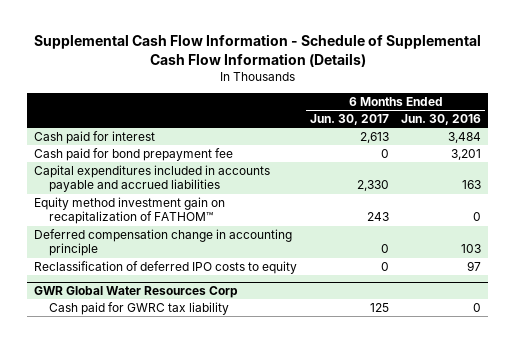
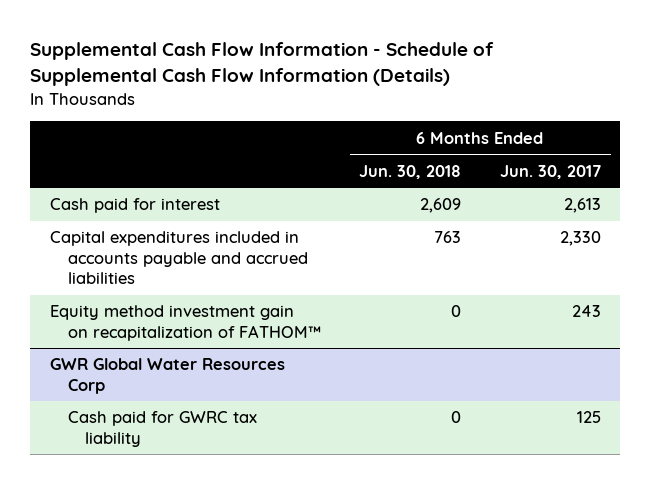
[401,114,482,126] Jun. 30, 2016 -> none
none -> [359,164,462,179] Jun. 30, 2018
[33,148,233,162] Cash paid for bond prepayment fee -> none
[33,229,292,257] Deferred compensation change in accounting principle -> none
[33,261,297,275] Reclassification of deferred IPO costs to equity -> none

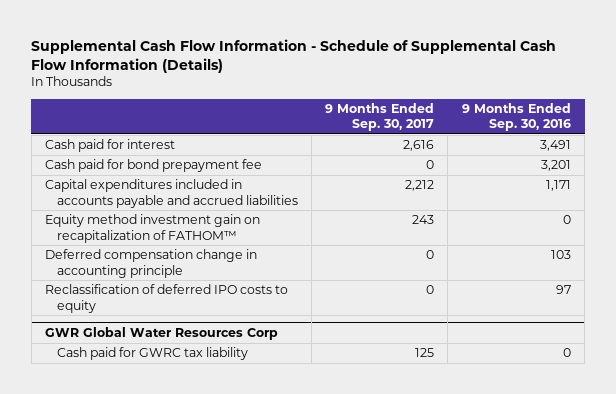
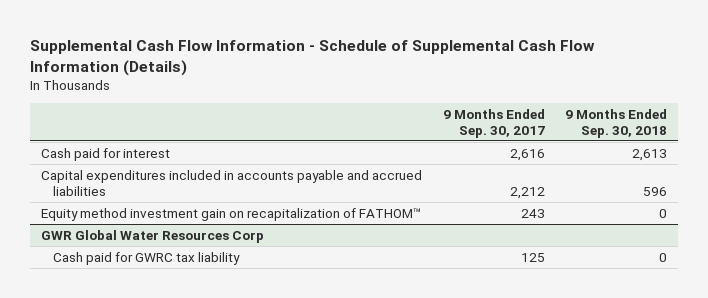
[461,102,571,132] 9 Months Ended Sep. 30, 2016 -> none
none -> [565,108,668,138] 9 Months Ended Sep. 30, 2018
[45,159,263,173] Cash paid for bond prepayment fee -> none
[45,249,258,278] Deferred compensation change in accounting principle -> none
[45,284,289,313] Reclassification of deferred IPO costs to equity -> none

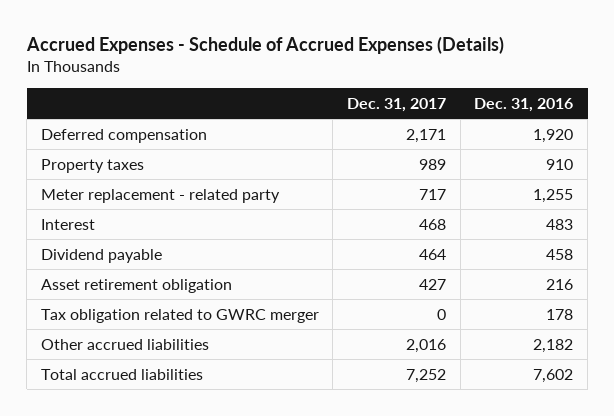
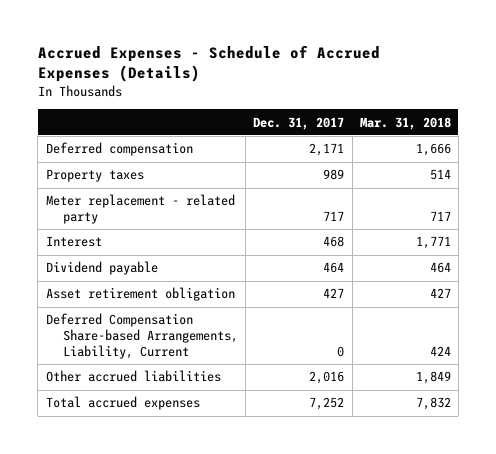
[474,97,574,112] Dec. 31, 2016 -> none
none -> [359,116,451,130] Mar. 31, 2018
[40,308,319,323] Tax obligation related to GWRC merger -> none
none -> [45,313,239,359] Deferred Compensation Share-based Arrangements, Liability, Current
[40,368,203,380] Total accrued liabilities -> [45,396,200,411] Total accrued expenses

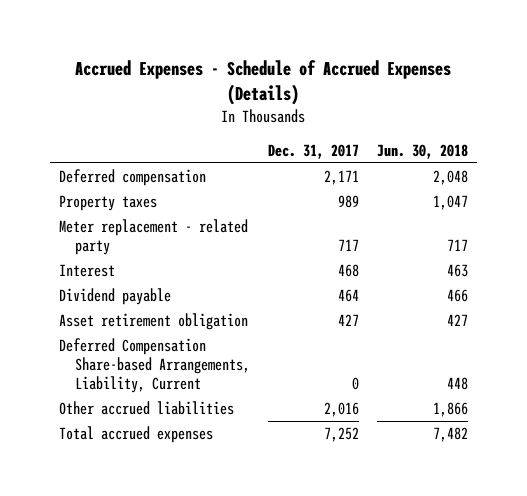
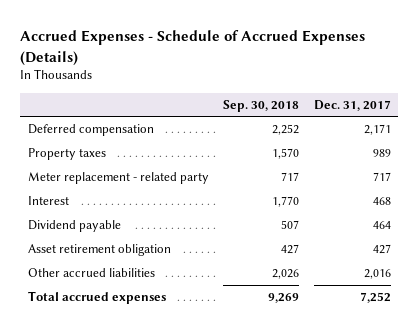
[376,143,468,159] Jun. 30, 2018 -> none
none -> [223,99,300,112] Sep. 30, 2018
[59,337,250,394] Deferred Compensation Share-based Arrangements, Liability, Current -> none

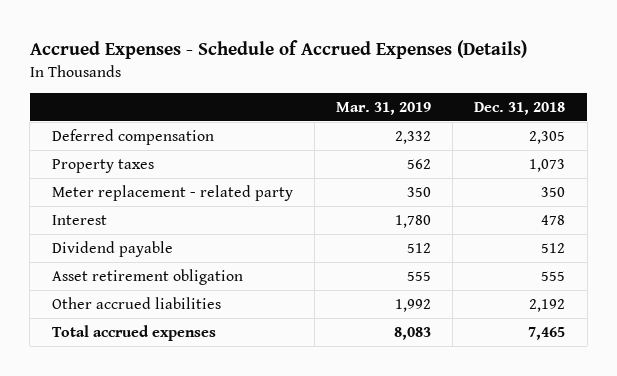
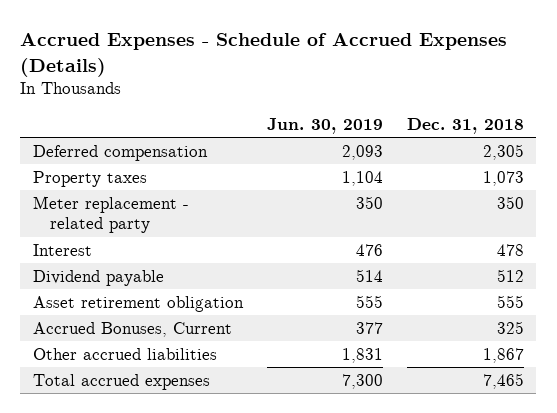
[336,101,432,115] Mar. 31, 2019 -> none
none -> [266,117,383,134] Jun. 30, 2019
none -> [32,321,232,337] Accrued Bonuses, Current
[529,298,566,312] 2,192 -> [483,347,525,363] 1,867

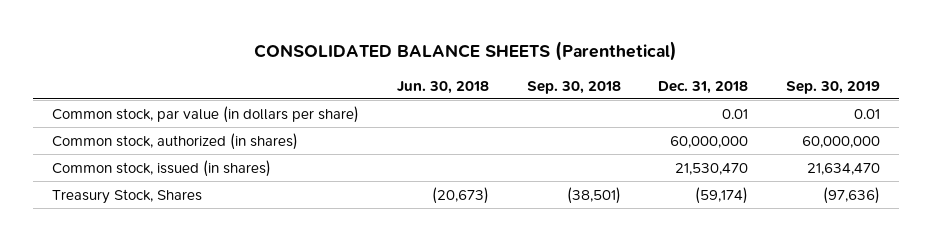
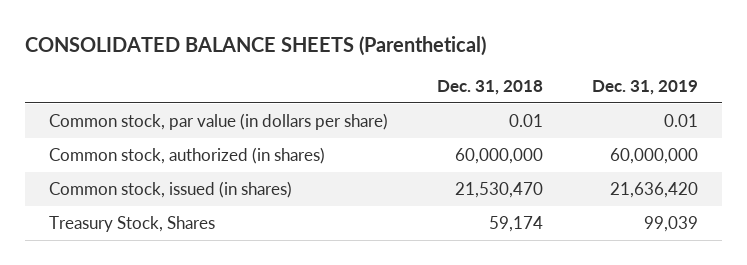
[396,80,489,94] Jun. 30, 2018 -> none
[526,80,621,94] Sep. 30, 2018 -> none
[785,80,880,94] Sep. 30, 2019 -> none
none -> [591,79,698,95] Dec. 31, 2019
[695,186,749,204] (59,174) -> [488,216,543,233] 59,174

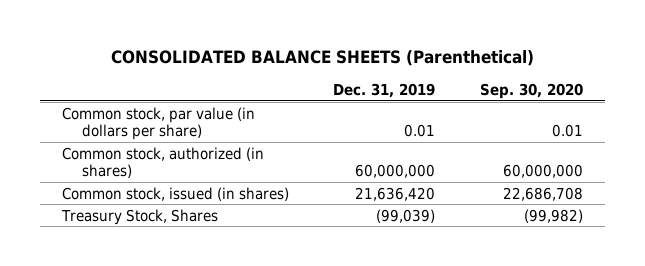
[436,79,543,95] Dec. 31, 2018 -> none
none -> [479,82,583,99] Sep. 30, 2020
[643,216,698,233] 99,039 -> [376,208,436,223] (99,039)

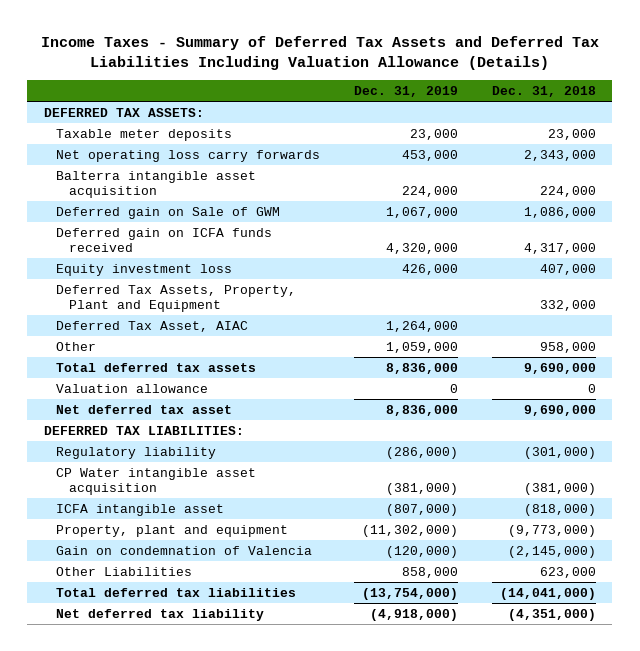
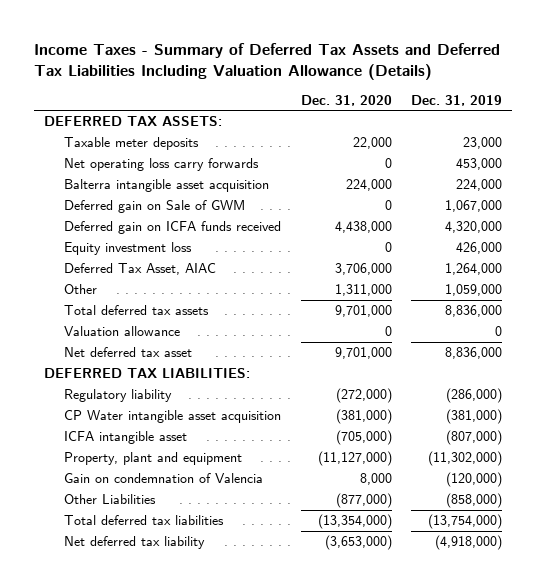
[491,85,596,97] Dec. 31, 2018 -> none
none -> [300,94,392,106] Dec. 31, 2020
[56,284,297,312] Deferred Tax Assets, Property, Plant and Equipment -> none
[402,566,459,578] 858,000 -> [445,493,502,509] (858,000)

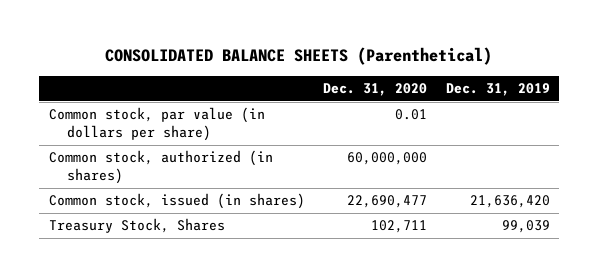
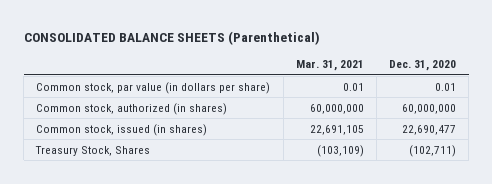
[445,83,550,97] Dec. 31, 2019 -> none
none -> [295,60,364,72] Mar. 31, 2021
[371,220,428,234] 102,711 -> [408,144,456,157] (102,711)

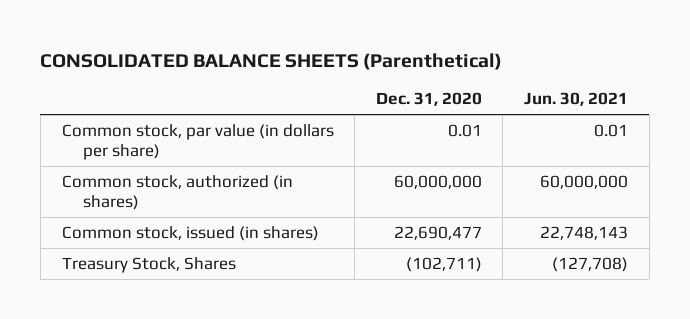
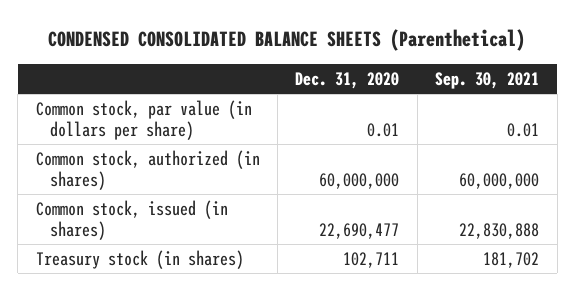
[40,52,503,70] CONSOLIDATED BALANCE SHEETS (Parenthetical) -> [48,28,526,51] CONDENSED CONSOLIDATED BALANCE SHEETS (Parenthetical)
[524,92,629,107] Jun. 30, 2021 -> none
none -> [435,71,540,89] Sep. 30, 2021
[61,256,236,273] Treasury Stock, Shares -> [35,250,244,270] Treasury stock (in shares)
[405,256,482,272] (102,711) -> [343,252,400,269] 102,711

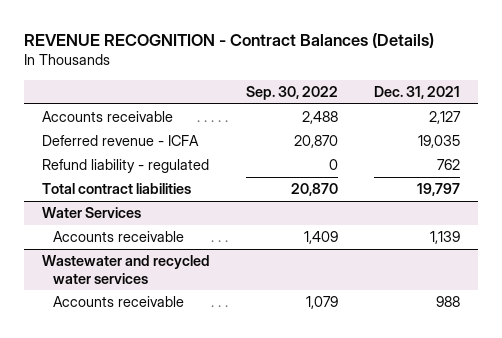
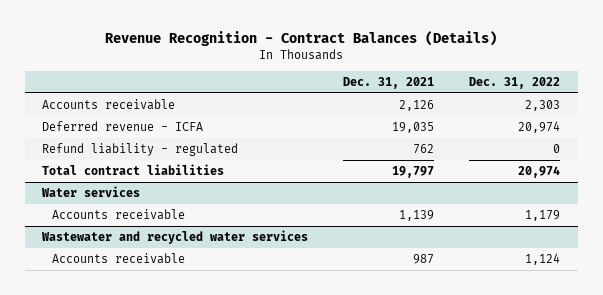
[23,32,434,48] REVENUE RECOGNITION - Contract Balances (Details) -> [105,31,498,47] Revenue Recognition - Contract Balances (Details)
[245,85,338,100] Sep. 30, 2022 -> none
none -> [469,76,561,89] Dec. 31, 2022
[428,111,461,125] 2,127 -> [399,100,435,112] 2,126
[41,207,141,219] Water Services -> [41,186,141,198] Water services
[435,296,460,308] 988 -> [413,254,435,265] 987

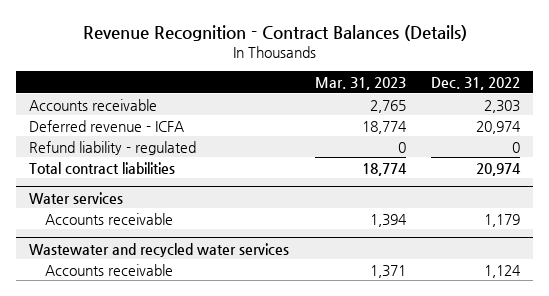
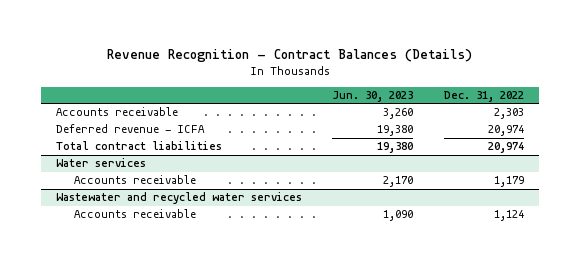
[314,76,406,90] Mar. 31, 2023 -> none
none -> [332,91,414,103] Jun. 30, 2023
[28,140,196,155] Refund liability - regulated -> none

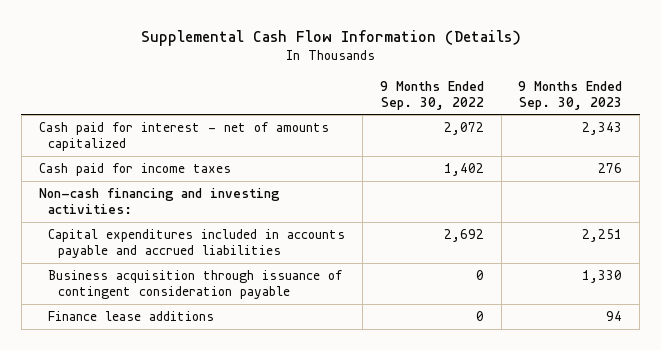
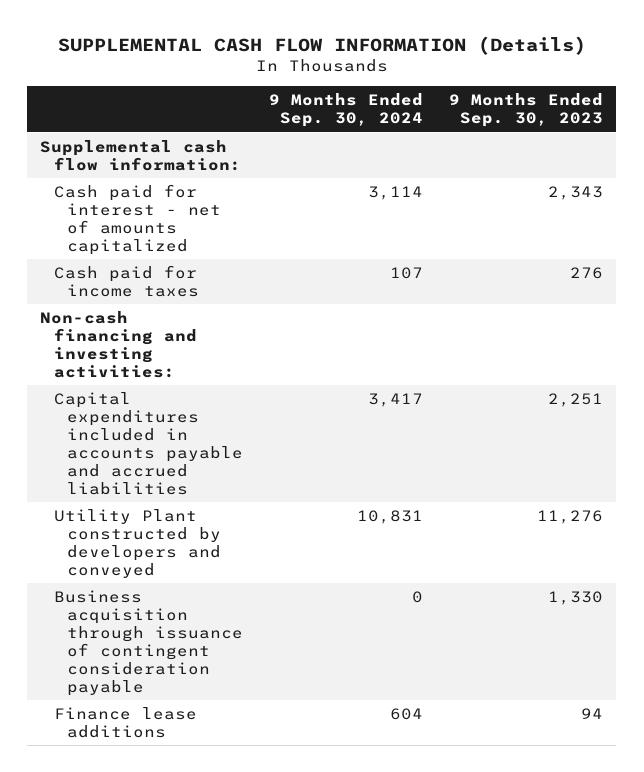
[140,30,521,47] Supplemental Cash Flow Information (Details) -> [57,35,586,55] SUPPLEMENTAL CASH FLOW INFORMATION (Details)
[379,81,484,110] 9 Months Ended Sep. 30, 2022 -> none
none -> [268,93,423,128] 9 Months Ended Sep. 30, 2024
none -> [40,139,241,171] Supplemental cash flow information:
none -> [53,508,221,578] Utility Plant constructed by developers and conveyed

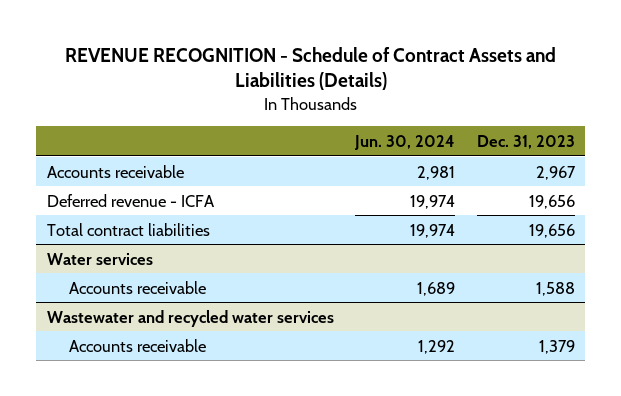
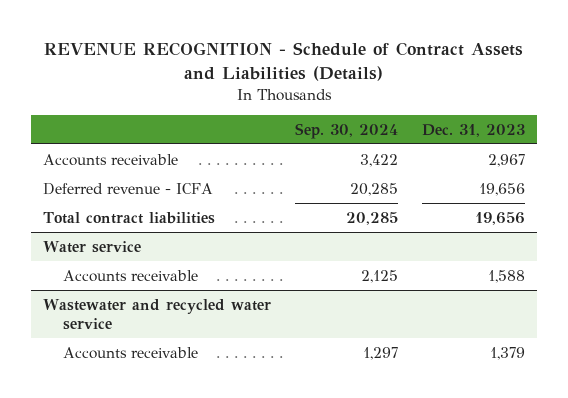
[354,134,456,150] Jun. 30, 2024 -> none
none -> [294,122,398,139] Sep. 30, 2024
[46,252,153,265] Water services -> [42,240,141,253] Water service
[46,309,334,327] Wastewater and recycled water services -> [42,298,271,331] Wastewater and recycled water service

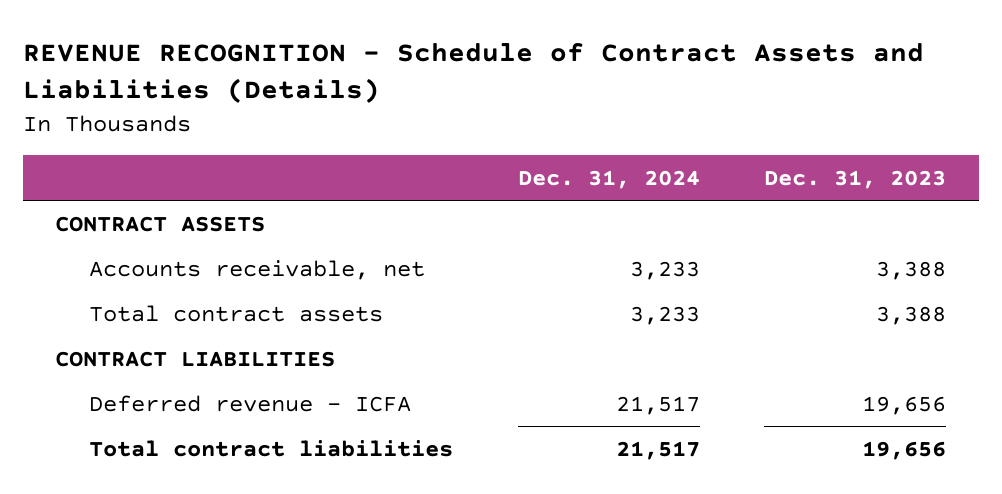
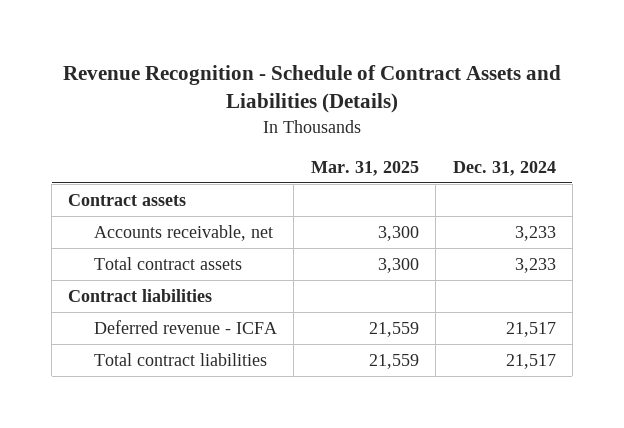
[22,42,924,104] REVENUE RECOGNITION - Schedule of Contract Assets and Liabilities (Details) -> [62,64,561,114] Revenue Recognition - Schedule of Contract Assets and Liabilities (Details)
[764,169,947,189] Dec. 31, 2023 -> none
none -> [310,160,419,176] Mar. 31, 2025
[55,215,266,232] CONTRACT ASSETS -> [68,193,187,206] Contract assets
[55,350,336,367] CONTRACT LIABILITIES -> [68,288,213,302] Contract liabilities

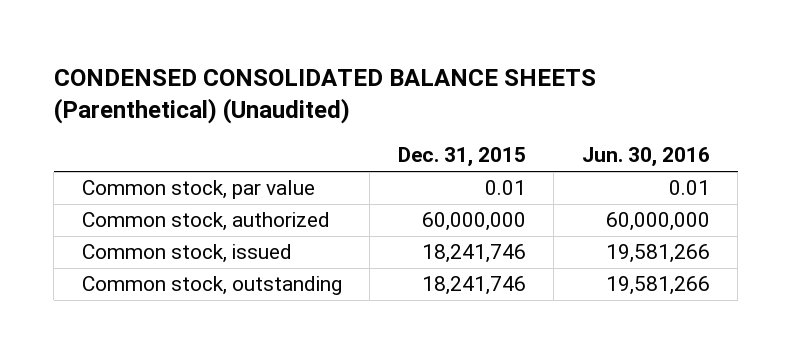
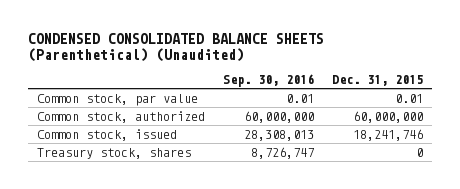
[581,147,710,168] Jun. 30, 2016 -> none
none -> [222,73,314,87] Sep. 30, 2016
[81,276,342,296] Common stock, outstanding -> none
none -> [37,147,192,159] Treasury stock, shares

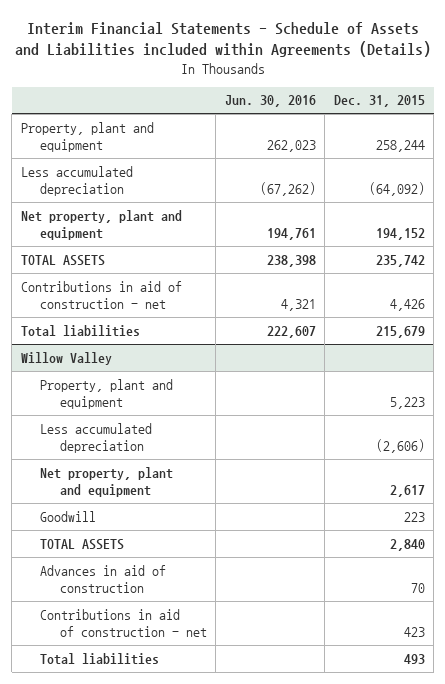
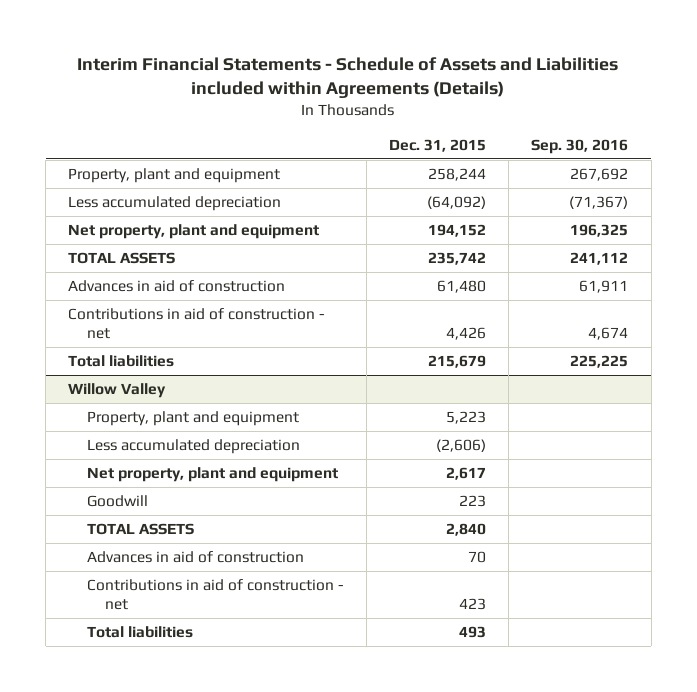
[224,95,316,108] Jun. 30, 2016 -> none
none -> [531,138,629,154] Sep. 30, 2016
none -> [68,280,286,293] Advances in aid of construction

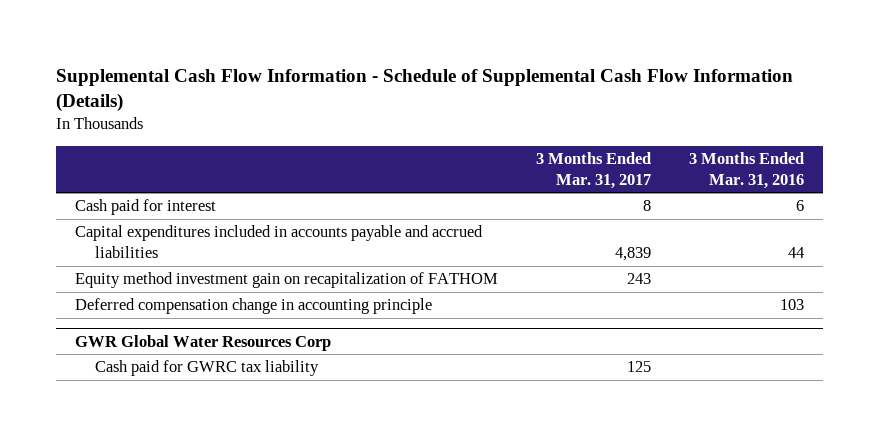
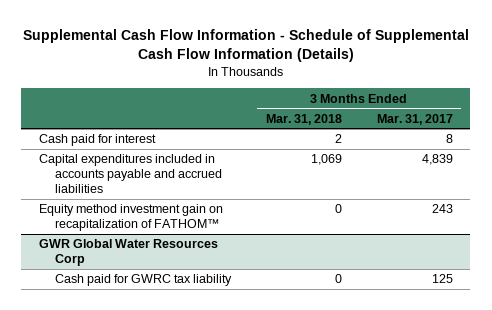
[688,151,804,189] 3 Months Ended Mar. 31, 2016 -> none
none -> [265,113,342,125] Mar. 31, 2018
[74,298,432,315] Deferred compensation change in accounting principle -> none
[74,272,498,289] Equity method investment gain on recapitalization of FATHOM -> [38,204,223,232] Equity method investment gain on recapitalization of FATHOM™

